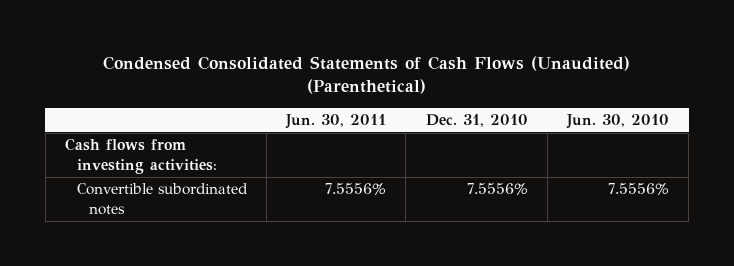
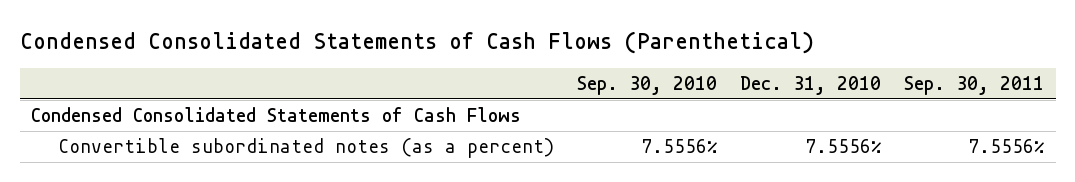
[102,55,630,95] Condensed Consolidated Statements of Cash Flows (Unaudited) (Parenthetical) -> [19,31,814,55] Condensed Consolidated Statements of Cash Flows (Parenthetical)
[285,114,387,130] Jun. 30, 2011 -> none
[566,114,670,130] Jun. 30, 2010 -> none
none -> [577,75,718,95] Sep. 30, 2010
none -> [904,75,1045,95] Sep. 30, 2011
[64,138,217,175] Cash flows from investing activities: -> none
none -> [31,107,522,123] Condensed Consolidated Statements of Cash Flows
[76,183,248,216] Convertible subordinated notes -> [58,138,555,159] Convertible subordinated notes (as a percent)

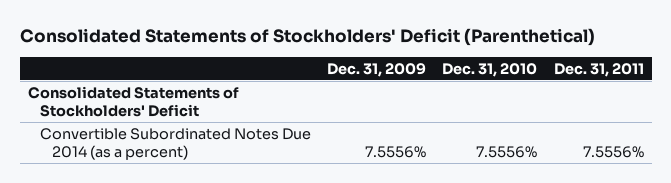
[19,31,814,55] Condensed Consolidated Statements of Cash Flows (Parenthetical) -> [19,28,595,47] Consolidated Statements of Stockholders' Deficit (Parenthetical)
[577,75,718,95] Sep. 30, 2010 -> none
[904,75,1045,95] Sep. 30, 2011 -> none
none -> [327,62,427,77] Dec. 31, 2009
none -> [553,62,644,77] Dec. 31, 2011
[31,107,522,123] Condensed Consolidated Statements of Cash Flows -> none
none -> [27,85,239,118] Consolidated Statements of Stockholders' Deficit
[58,138,555,159] Convertible subordinated notes (as a percent) -> [39,127,311,161] Convertible Subordinated Notes Due 2014 (as a percent)

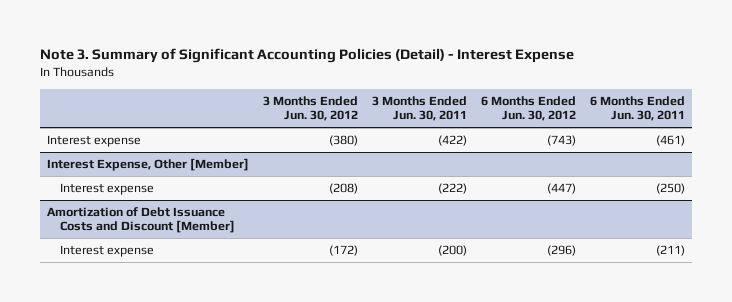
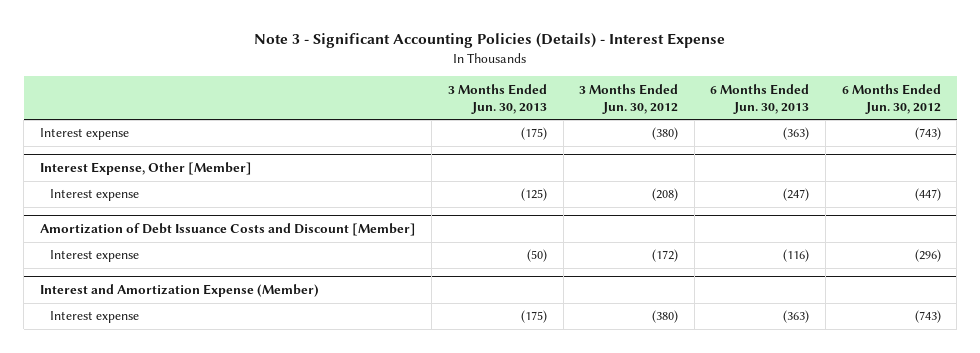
[39,48,574,64] Note 3. Summary of Significant Accounting Policies (Detail) - Interest Expense -> [254,33,726,49] Note 3 - Significant Accounting Policies (Details) - Interest Expense
[371,95,467,122] 3 Months Ended Jun. 30, 2011 -> none
[589,95,685,122] 6 Months Ended Jun. 30, 2011 -> none
none -> [447,83,547,114] 3 Months Ended Jun. 30, 2013
none -> [710,83,810,114] 6 Months Ended Jun. 30, 2013
none -> [39,284,319,298] Interest and Amortization Expense (Member)
none -> [50,311,140,324] Interest expense

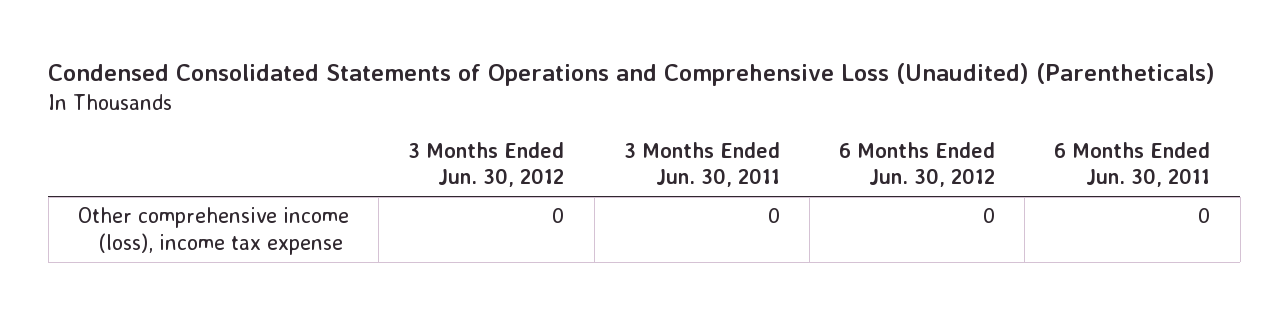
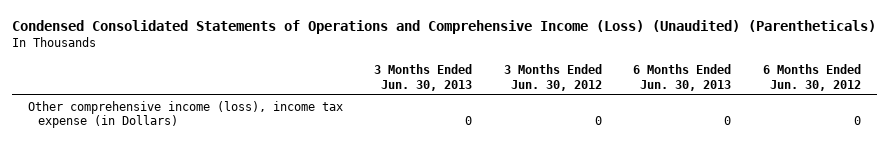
[48,63,1216,87] Condensed Consolidated Statements of Operations and Comprehensive Loss (Unaudited) (Parentheticals) -> [11,19,876,34] Condensed Consolidated Statements of Operations and Comprehensive Income (Loss) (Unaudited) (Parentheticals)
[623,141,780,188] 3 Months Ended Jun. 30, 2011 -> none
[1054,141,1211,188] 6 Months Ended Jun. 30, 2011 -> none
none -> [374,64,473,91] 3 Months Ended Jun. 30, 2013
none -> [633,64,732,91] 6 Months Ended Jun. 30, 2013
[77,207,349,256] Other comprehensive income (loss), income tax expense -> [27,100,343,129] Other comprehensive income (loss), income tax expense (in Dollars)

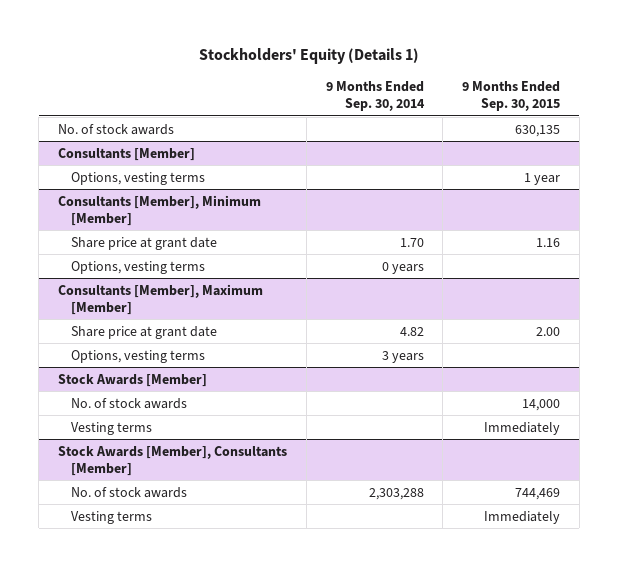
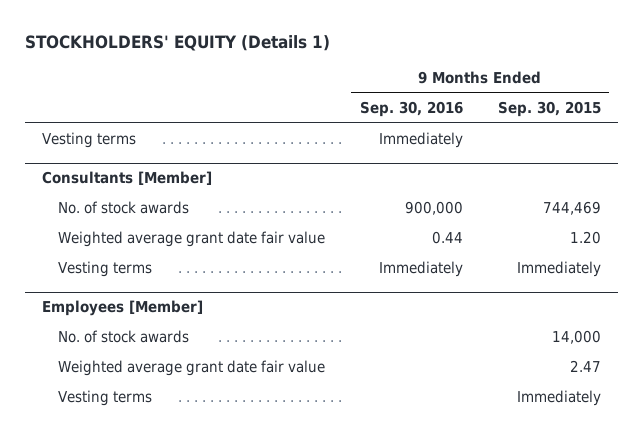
[199,48,420,65] Stockholders' Equity (Details 1) -> [25,35,331,52] STOCKHOLDERS' EQUITY (Details 1)
[325,80,425,111] 9 Months Ended Sep. 30, 2014 -> none
none -> [359,101,463,118] Sep. 30, 2016
[58,123,175,135] No. of stock awards -> none
none -> [42,132,137,149] Vesting terms
[71,171,206,185] Options, vesting terms -> none
[58,194,262,226] Consultants [Member], Minimum [Member] -> none
[71,236,218,250] Share price at grant date -> none
[71,260,206,274] Options, vesting terms -> none
[58,283,264,315] Consultants [Member], Maximum [Member] -> none
[71,325,218,339] Share price at grant date -> none
[71,349,206,363] Options, vesting terms -> none
[58,373,208,387] Stock Awards [Member] -> none
[71,397,188,409] No. of stock awards -> none
[71,421,153,435] Vesting terms -> none
[58,445,288,476] Stock Awards [Member], Consultants [Member] -> none
none -> [57,231,325,248] Weighted average grant date fair value
none -> [42,300,204,317] Employees [Member]
none -> [57,330,189,344] No. of stock awards
none -> [57,360,325,377] Weighted average grant date fair value
none -> [57,390,152,407] Vesting terms

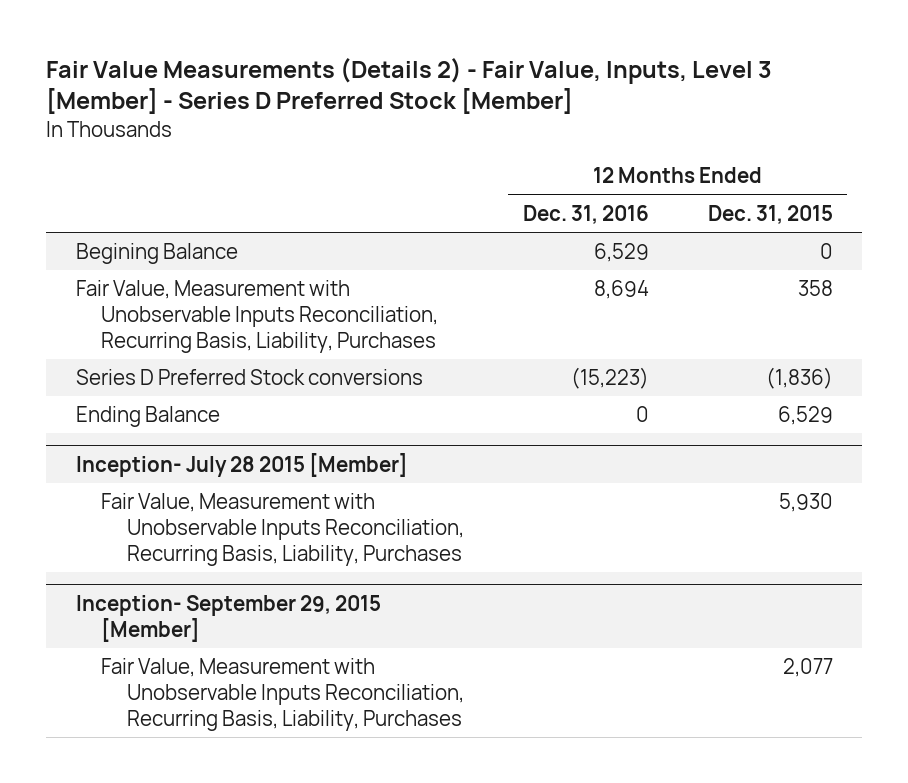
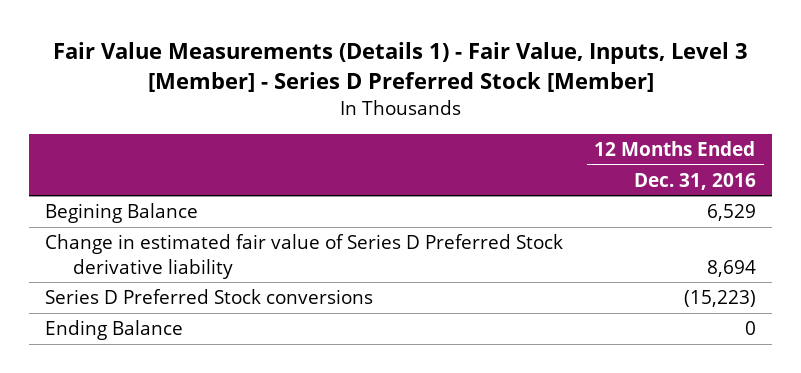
[46,57,773,115] Fair Value Measurements (Details 2) - Fair Value, Inputs, Level 3 [Member] - Series D Preferred Stock [Member] -> [52,42,748,93] Fair Value Measurements (Details 1) - Fair Value, Inputs, Level 3 [Member] - Series D Preferred Stock [Member]
[707,204,833,224] Dec. 31, 2015 -> none
[75,280,439,353] Fair Value, Measurement with Unobservable Inputs Reconciliation, Recurring Basis, Liability, Purchases -> [45,234,564,279] Change in estimated fair value of Series D Preferred Stock derivative liability
[75,453,408,478] Inception- July 28 2015 [Member] -> none
[101,493,464,566] Fair Value, Measurement with Unobservable Inputs Reconciliation, Recurring Basis, Liability, Purchases -> none
[75,595,381,642] Inception- September 29, 2015 [Member] -> none
[101,658,464,731] Fair Value, Measurement with Unobservable Inputs Reconciliation, Recurring Basis, Liability, Purchases -> none

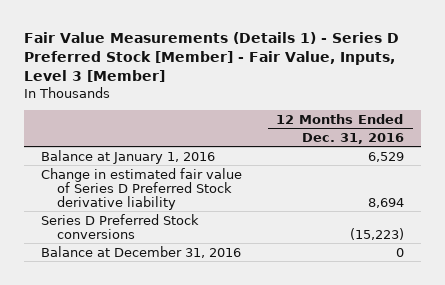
[52,42,748,93] Fair Value Measurements (Details 1) - Fair Value, Inputs, Level 3 [Member] - Series D Preferred Stock [Member] -> [23,31,399,83] Fair Value Measurements (Details 1) - Series D Preferred Stock [Member] - Fair Value, Inputs, Level 3 [Member]
[45,203,199,224] Begining Balance -> [41,149,216,164] Balance at January 1, 2016
[45,320,184,341] Ending Balance -> [41,245,242,258] Balance at December 31, 2016

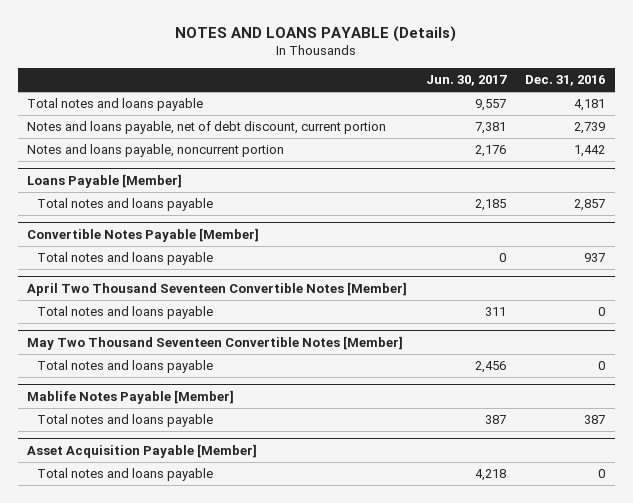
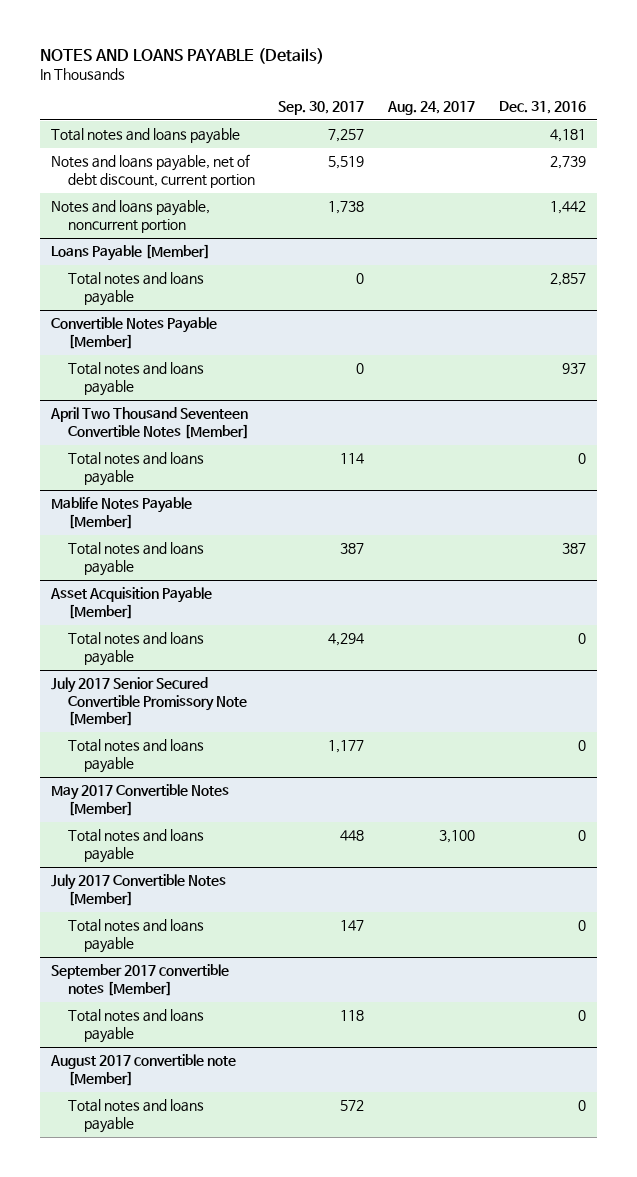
[426,75,508,87] Jun. 30, 2017 -> none
none -> [278,101,365,116] Sep. 30, 2017
none -> [386,101,475,116] Aug. 24, 2017
[27,335,404,350] May Two Thousand Seventeen Convertible Notes [Member] -> none
[36,360,213,374] Total notes and loans payable -> none
none -> [51,677,247,727] July 2017 Senior Secured Convertible Promissory Note [Member]
none -> [67,739,204,773] Total notes and loans payable
none -> [51,784,230,816] May 2017 Convertible Notes [Member]
none -> [67,829,204,863] Total notes and loans payable
none -> [51,874,227,906] July 2017 Convertible Notes [Member]
none -> [67,919,204,953] Total notes and loans payable
none -> [51,964,230,996] September 2017 convertible notes [Member]
none -> [67,1009,204,1043] Total notes and loans payable
none -> [50,1054,237,1086] August 2017 convertible note [Member]
none -> [67,1099,204,1133] Total notes and loans payable

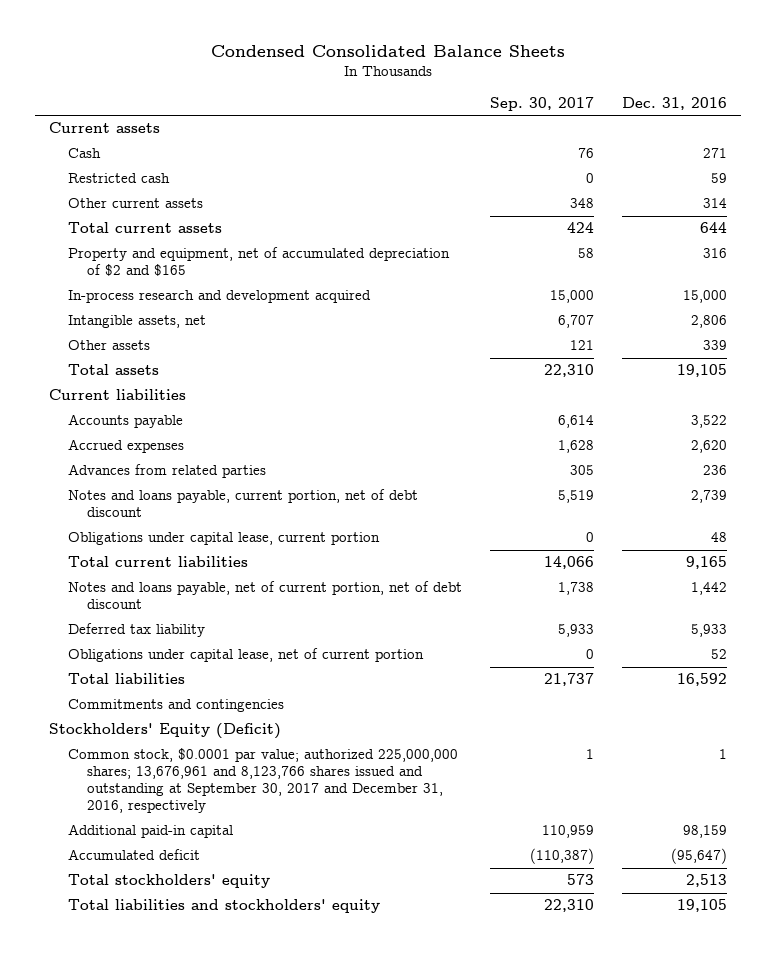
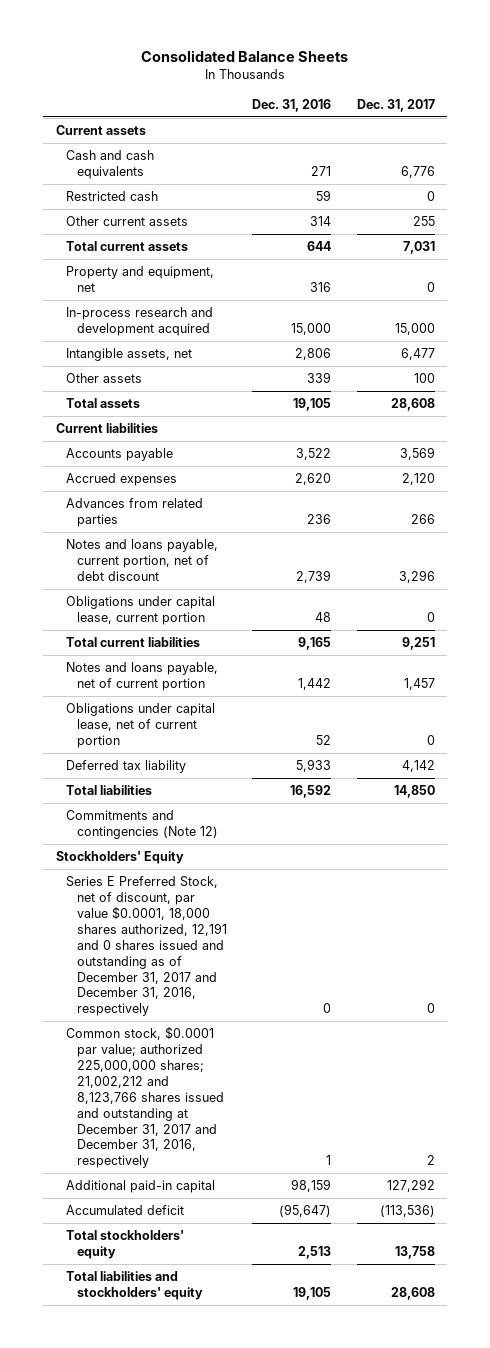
[210,44,565,57] Condensed Consolidated Balance Sheets -> [141,50,349,63] Consolidated Balance Sheets
[489,96,594,111] Sep. 30, 2017 -> none
none -> [356,98,435,112] Dec. 31, 2017
[67,148,101,159] Cash -> [66,150,155,179] Cash and cash equivalents
[67,247,450,277] Property and equipment, net of accumulated depreciation of $2 and $165 -> [66,266,215,292] Property and equipment, net
[67,581,462,610] Notes and loans payable, net of current portion, net of debt discount -> [66,662,219,691] Notes and loans payable, net of current portion
[67,623,205,638] Deferred tax liability -> [66,760,187,774] Deferred tax liability
[67,699,284,713] Commitments and contingencies -> [66,810,219,839] Commitments and contingencies (Note 12)
[48,723,281,740] Stockholders' Equity (Deficit) -> [55,851,184,865] Stockholders' Equity
none -> [66,876,228,1017] Series E Preferred Stock, net of discount, par value $0.0001, 18,000 shares authorized, 12,191 and 0 shares issued and outstanding as of December 31, 2017 and December 31, 2016, respectively
[67,748,458,814] Common stock, $0.0001 par value; authorized 225,000,000 shares; 13,676,961 and 8,123,766 shares issued and outstanding at September 30, 2017 and December 31, 2016, respectively -> [66,1026,225,1169] Common stock, $0.0001 par value; authorized 225,000,000 shares; 21,002,212 and 8,123,766 shares issued and outstanding at December 31, 2017 and December 31, 2016, respectively

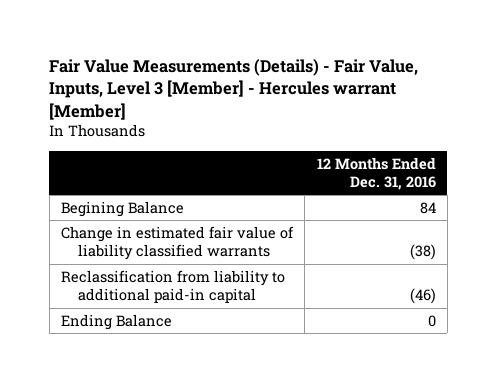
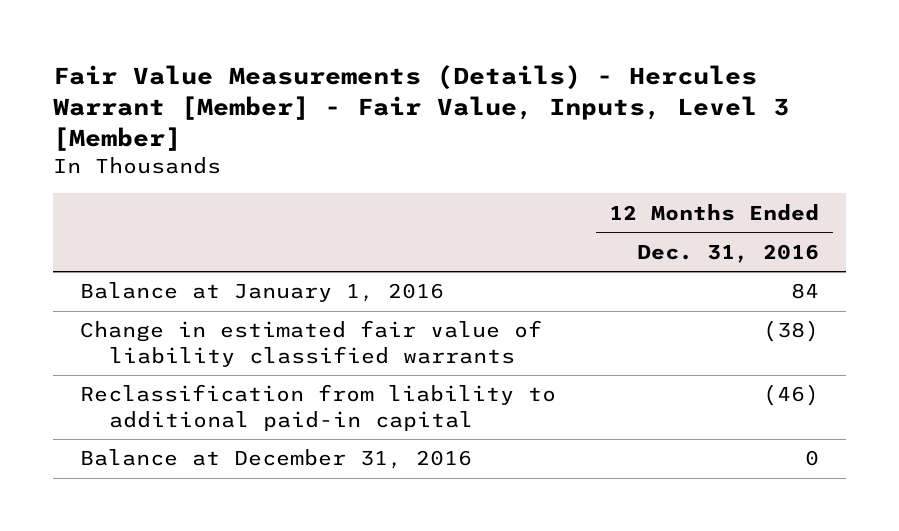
[49,58,419,120] Fair Value Measurements (Details) - Fair Value, Inputs, Level 3 [Member] - Hercules warrant [Member] -> [53,65,790,152] Fair Value Measurements (Details) - Hercules Warrant [Member] - Fair Value, Inputs, Level 3 [Member]
[61,200,185,217] Begining Balance -> [79,282,444,303] Balance at January 1, 2016
[61,313,173,330] Ending Balance -> [79,449,472,470] Balance at December 31, 2016

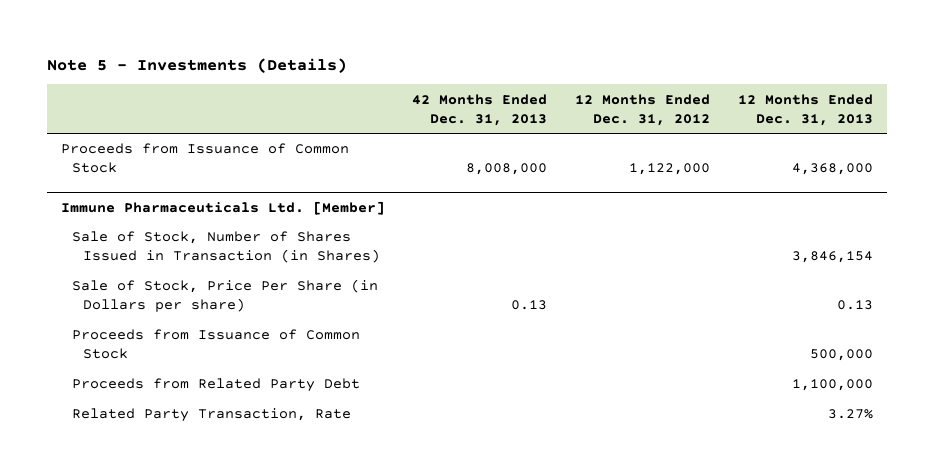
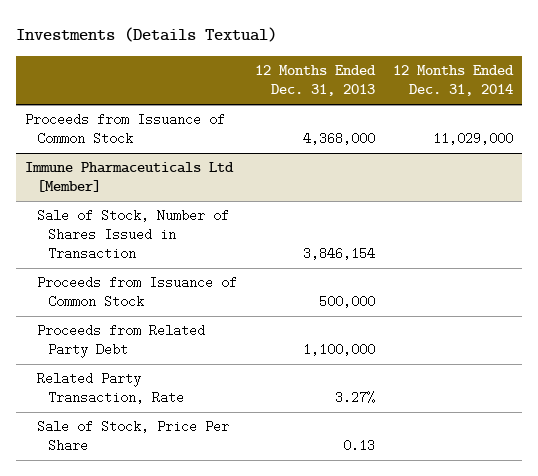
[46,57,347,73] Note 5 - Investments (Details) -> [16,27,278,43] Investments (Details Textual)
[412,93,548,126] 42 Months Ended Dec. 31, 2013 -> none
[575,93,711,126] 12 Months Ended Dec. 31, 2012 -> none
none -> [392,65,514,97] 12 Months Ended Dec. 31, 2014
[71,279,378,313] Sale of Stock, Price Per Share (in Dollars per share) -> none
[60,200,385,215] Immune Pharmaceuticals Ltd. [Member] -> [25,162,235,193] Immune Pharmaceuticals Ltd [Member]
[71,231,381,264] Sale of Stock, Number of Shares Issued in Transaction (in Shares) -> [36,209,229,261] Sale of Stock, Number of Shares Issued in Transaction
none -> [36,420,229,453] Sale of Stock, Price Per Share

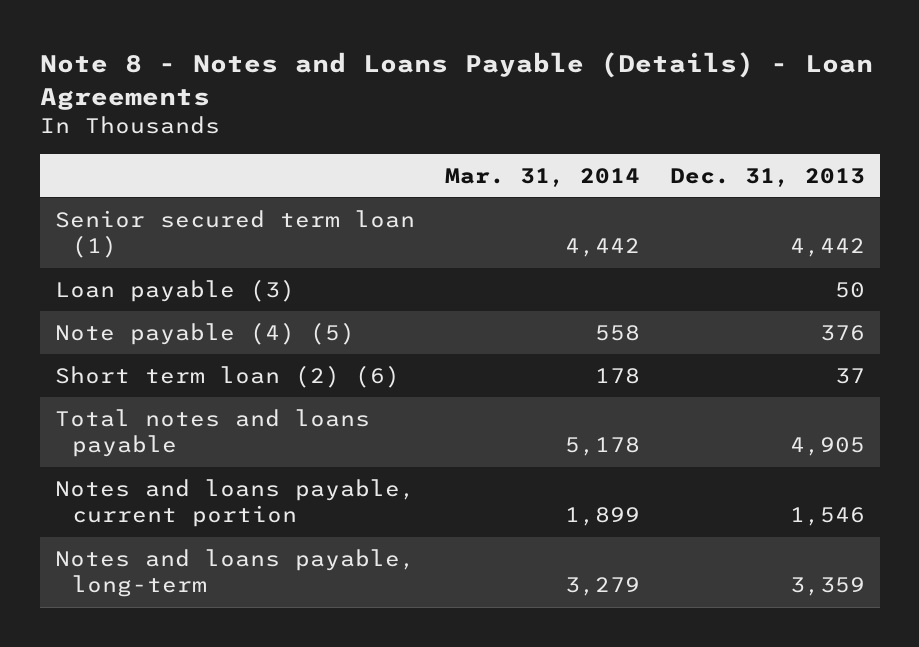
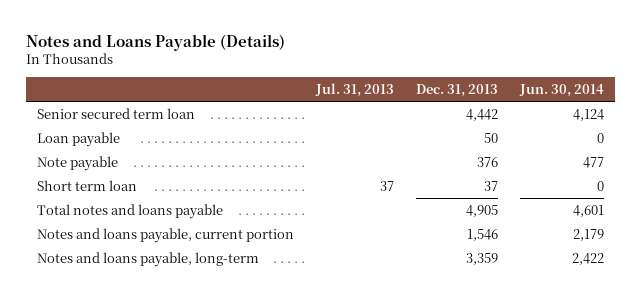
[39,52,873,110] Note 8 - Notes and Loans Payable (Details) - Loan Agreements -> [26,33,286,51] Notes and Loans Payable (Details)
[444,167,640,187] Mar. 31, 2014 -> none
none -> [315,82,395,97] Jul. 31, 2013
none -> [519,83,605,97] Jun. 30, 2014
[54,209,415,259] Senior secured term loan (1) -> [37,107,196,119] Senior secured term loan
[54,278,295,302] Loan payable (3) -> [37,131,121,147] Loan payable
[54,321,355,345] Note payable (4) (5) -> [37,155,119,171] Note payable
[54,364,400,388] Short term loan (2) (6) -> [37,179,138,191] Short term loan

